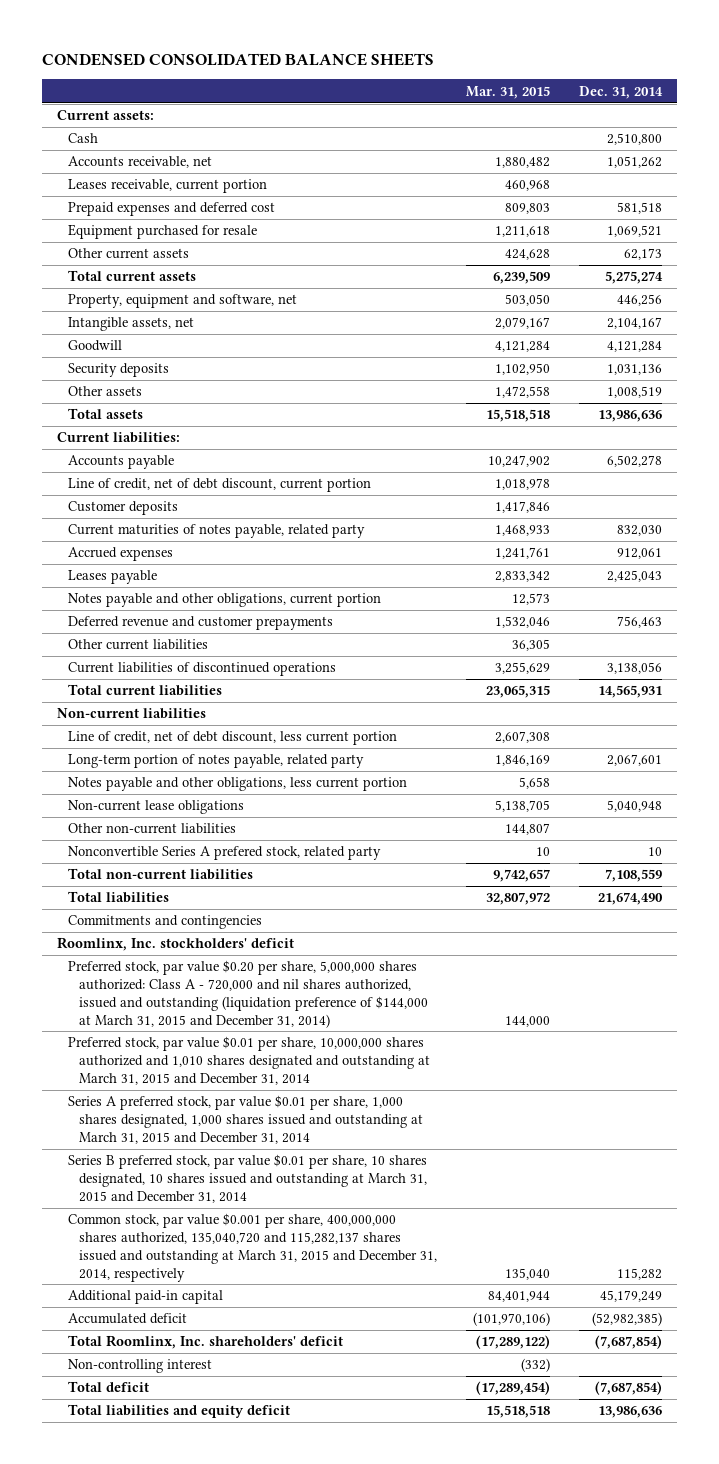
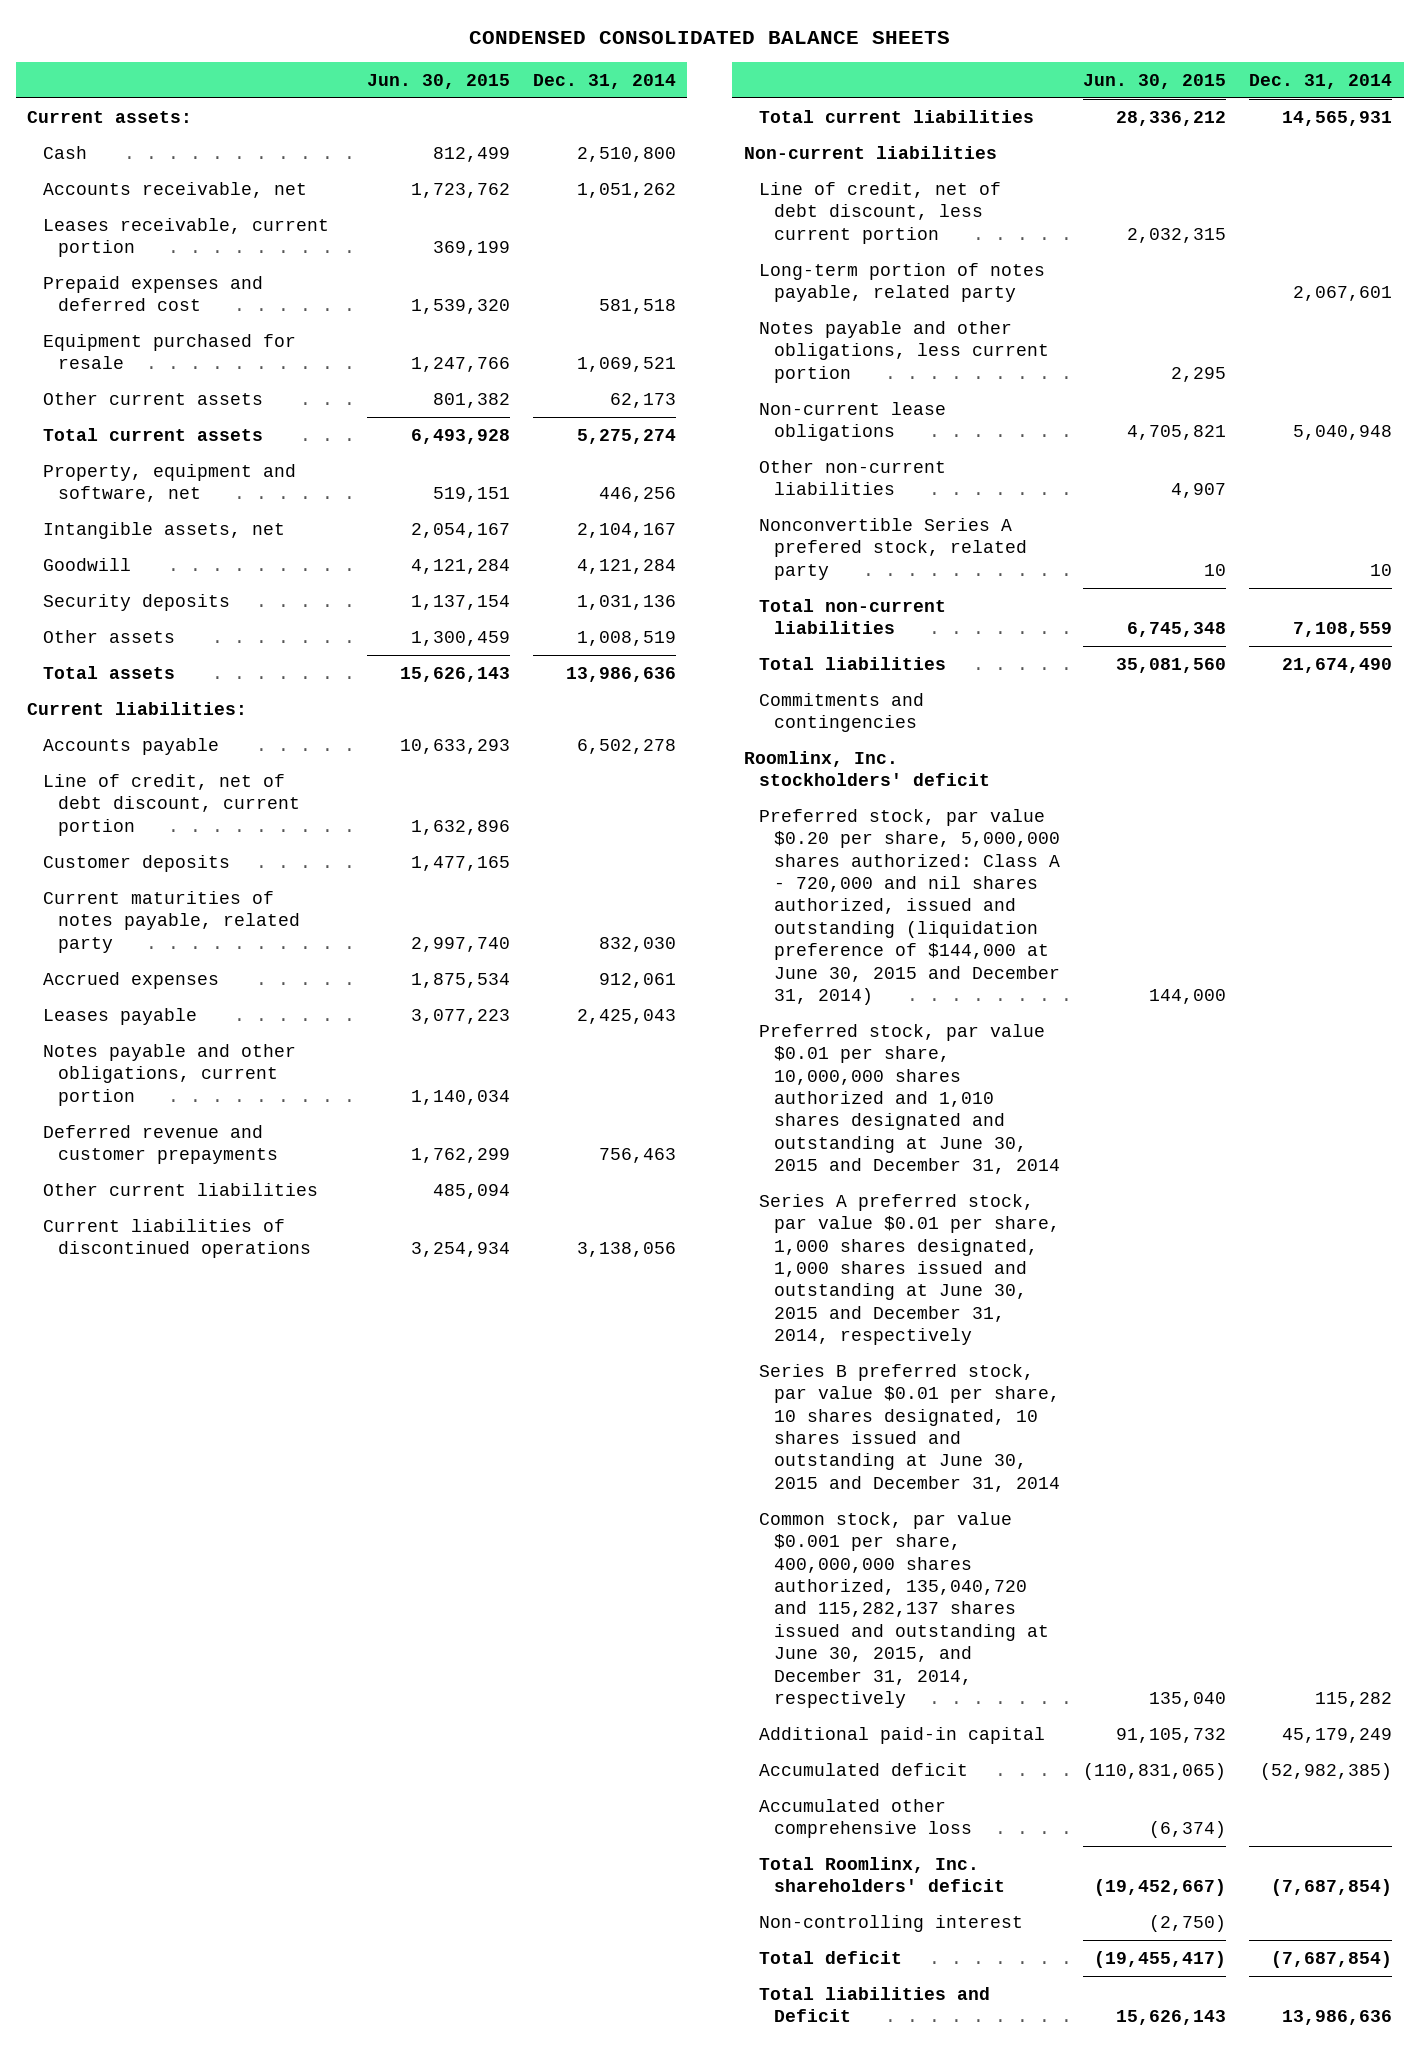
[465,85,550,99] Mar. 31, 2015 -> none
none -> [366,73,510,89] Jun. 30, 2015
[67,960,428,1028] Preferred stock, par value $0.20 per share, 5,000,000 shares authorized: Class A - 720,000 and nil shares authorized, issued and outstanding (liquidation preference of $144,000 at March 31, 2015 and December 31, 2014) -> [758,808,1061,1005] Preferred stock, par value $0.20 per share, 5,000,000 shares authorized: Class A - 720,000 and nil shares authorized, issued and outstanding (liquidation preference of $144,000 at June 30, 2015 and December 31, 2014)
[67,1036,430,1085] Preferred stock, par value $0.01 per share, 10,000,000 shares authorized and 1,010 shares designated and outstanding at March 31, 2015 and December 31, 2014 -> [758,1023,1061,1175] Preferred stock, par value $0.01 per share, 10,000,000 shares authorized and 1,010 shares designated and outstanding at June 30, 2015 and December 31, 2014
[67,1095,423,1144] Series A preferred stock, par value $0.01 per share, 1,000 shares designated, 1,000 shares issued and outstanding at March 31, 2015 and December 31, 2014 -> [758,1193,1061,1346] Series A preferred stock, par value $0.01 per share, 1,000 shares designated, 1,000 shares issued and outstanding at June 30, 2015 and December 31, 2014, respectively
[67,1154,427,1203] Series B preferred stock, par value $0.01 per share, 10 shares designated, 10 shares issued and outstanding at March 31, 2015 and December 31, 2014 -> [758,1363,1061,1492] Series B preferred stock, par value $0.01 per share, 10 shares designated, 10 shares issued and outstanding at June 30, 2015 and December 31, 2014
[67,1213,437,1282] Common stock, par value $0.001 per share, 400,000,000 shares authorized, 135,040,720 and 115,282,137 shares issued and outstanding at March 31, 2015 and December 31, 2014, respectively -> [758,1511,1050,1708] Common stock, par value $0.001 per share, 400,000,000 shares authorized, 135,040,720 and 115,282,137 shares issued and outstanding at June 30, 2015, and December 31, 2014, respectively
none -> [758,1798,973,1839] Accumulated other comprehensive loss
[67,1404,290,1419] Total liabilities and equity deficit -> [758,1986,990,2023] Total liabilities and Deficit

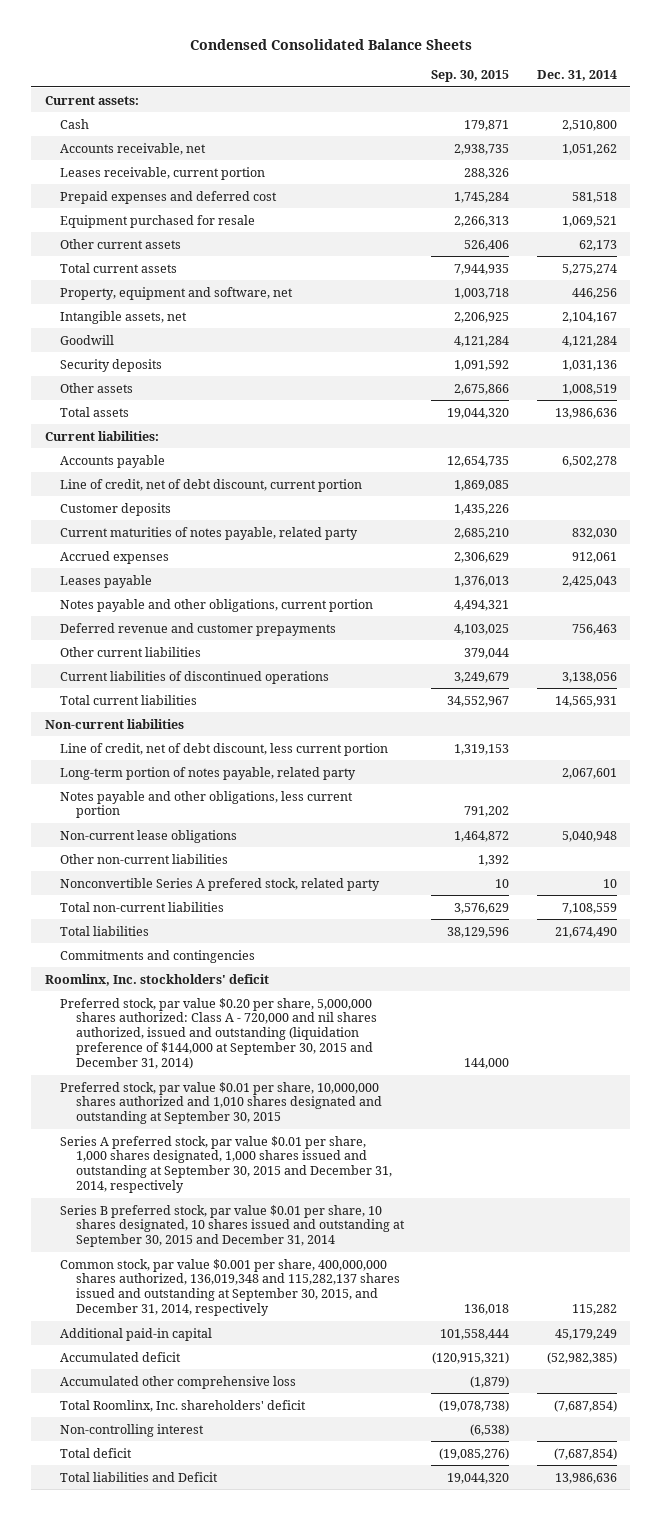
[468,30,950,44] CONDENSED CONSOLIDATED BALANCE SHEETS -> [189,39,472,51] Condensed Consolidated Balance Sheets
[366,73,510,89] Jun. 30, 2015 -> none
none -> [431,70,510,83] Sep. 30, 2015
[758,808,1061,1005] Preferred stock, par value $0.20 per share, 5,000,000 shares authorized: Class A - 720,000 and nil shares authorized, issued and outstanding (liquidation preference of $144,000 at June 30, 2015 and December 31, 2014) -> [60,997,378,1070] Preferred stock, par value $0.20 per share, 5,000,000 shares authorized: Class A - 720,000 and nil shares authorized, issued and outstanding (liquidation preference of $144,000 at September 30, 2015 and December 31, 2014)
[758,1023,1061,1175] Preferred stock, par value $0.01 per share, 10,000,000 shares authorized and 1,010 shares designated and outstanding at June 30, 2015 and December 31, 2014 -> [60,1081,383,1125] Preferred stock, par value $0.01 per share, 10,000,000 shares authorized and 1,010 shares designated and outstanding at September 30, 2015
[758,1193,1061,1346] Series A preferred stock, par value $0.01 per share, 1,000 shares designated, 1,000 shares issued and outstanding at June 30, 2015 and December 31, 2014, respectively -> [60,1135,393,1194] Series A preferred stock, par value $0.01 per share, 1,000 shares designated, 1,000 shares issued and outstanding at September 30, 2015 and December 31, 2014, respectively
[758,1363,1061,1492] Series B preferred stock, par value $0.01 per share, 10 shares designated, 10 shares issued and outstanding at June 30, 2015 and December 31, 2014 -> [60,1204,406,1248] Series B preferred stock, par value $0.01 per share, 10 shares designated, 10 shares issued and outstanding at September 30, 2015 and December 31, 2014
[758,1511,1050,1708] Common stock, par value $0.001 per share, 400,000,000 shares authorized, 135,040,720 and 115,282,137 shares issued and outstanding at June 30, 2015, and December 31, 2014, respectively -> [60,1258,401,1317] Common stock, par value $0.001 per share, 400,000,000 shares authorized, 136,019,348 and 115,282,137 shares issued and outstanding at September 30, 2015, and December 31, 2014, respectively

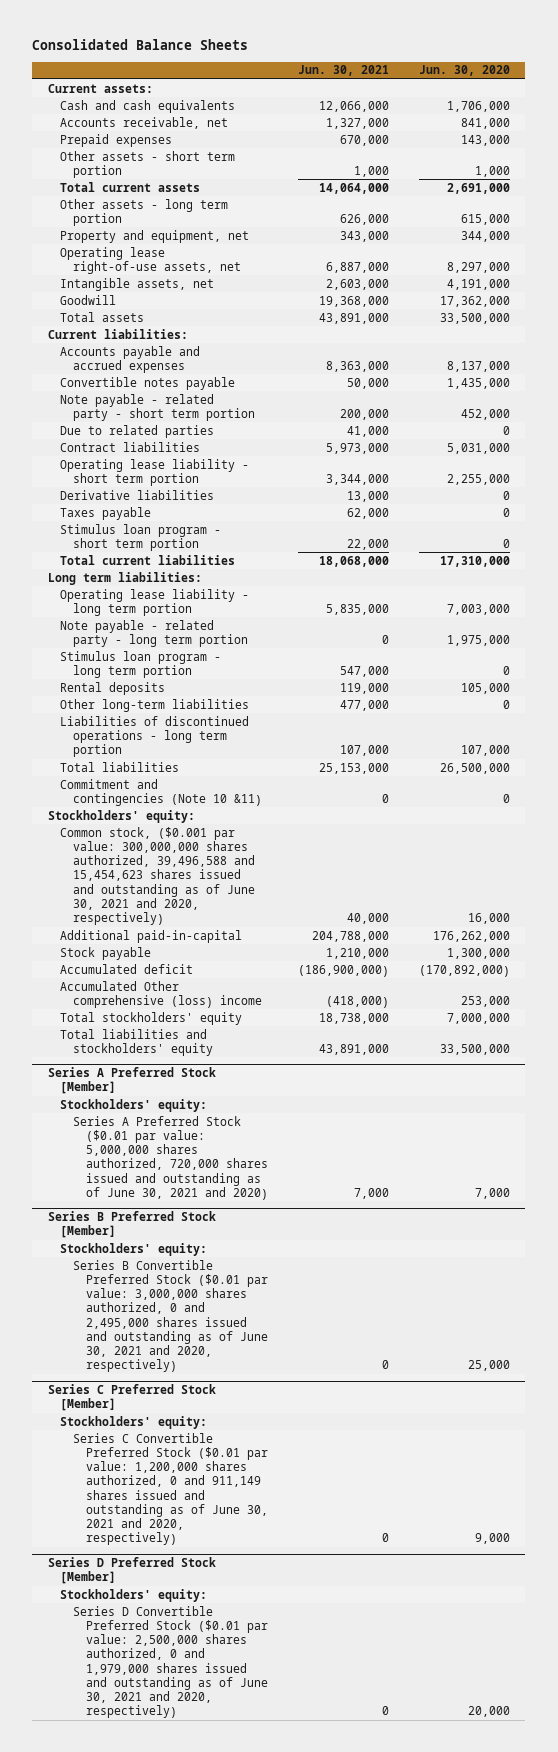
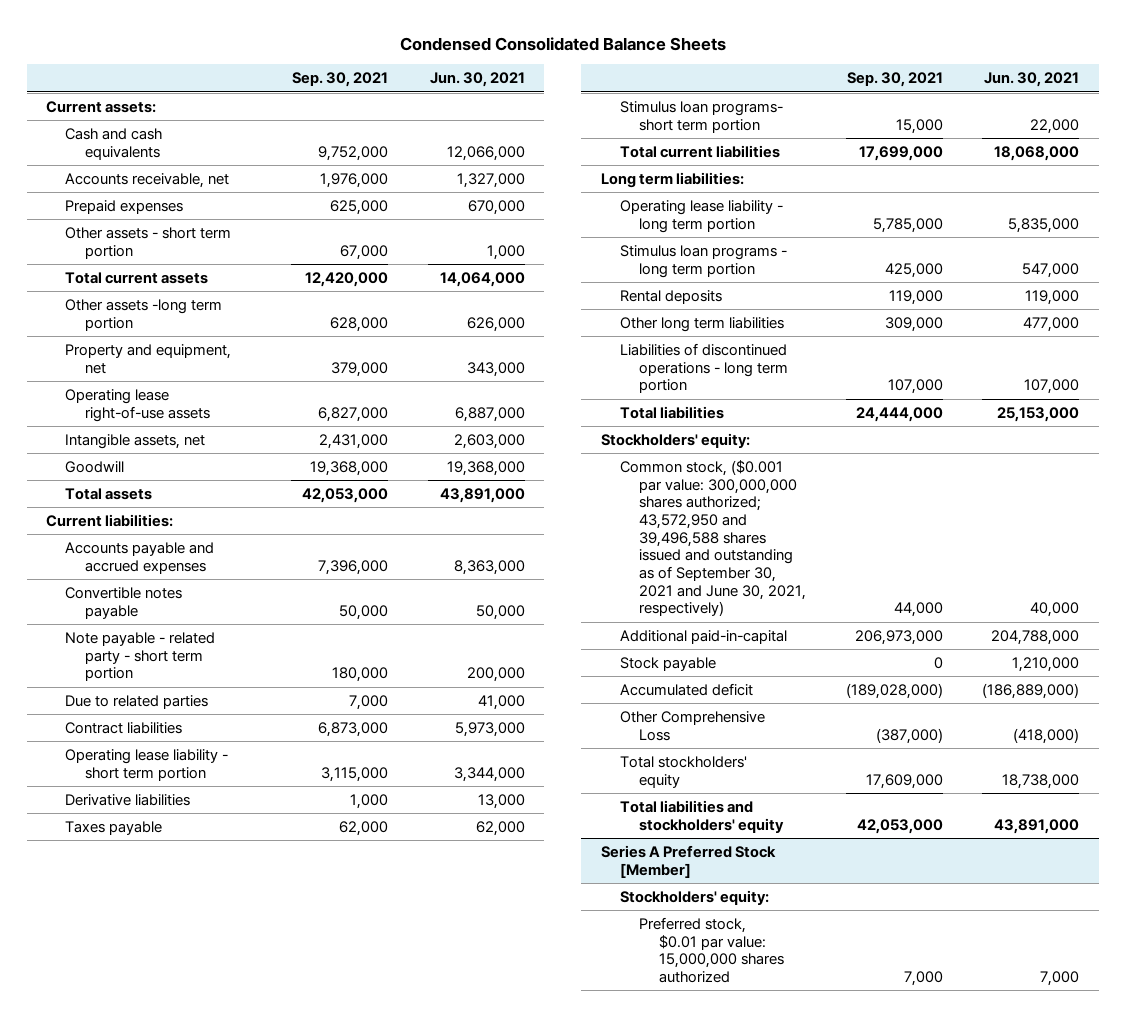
[32,39,249,51] Consolidated Balance Sheets -> [399,36,726,51] Condensed Consolidated Balance Sheets
[419,65,511,77] Jun. 30, 2020 -> none
none -> [292,72,389,88] Sep. 30, 2021
[60,198,229,226] Other assets - long term portion -> [65,298,223,331] Other assets -long term portion
[60,246,241,274] Operating lease right-of-use assets, net -> [65,388,210,422] Operating lease right-of-use assets
[60,523,222,551] Stimulus loan program - short term portion -> [620,100,784,133] Stimulus loan programs- short term portion
[60,619,248,647] Note payable - related party - long term portion -> none
[60,650,222,678] Stimulus loan program - long term portion -> [620,244,788,278] Stimulus loan programs - long term portion
[60,698,250,712] Other long-term liabilities -> [620,316,785,332] Other long term liabilities
[60,778,262,806] Commitment and contingencies (Note 10 &11) -> none
[60,826,255,926] Common stock, ($0.001 par value: 300,000,000 shares authorized, 39,496,588 and 15,454,623 shares issued and outstanding as of June 30, 2021 and 2020, respectively) -> [620,459,807,617] Common stock, ($0.001 par value: 300,000,000 shares authorized; 43,572,950 and 39,496,588 shares issued and outstanding as of September 30, 2021 and June 30, 2021, respectively)
[297,964,389,977] (186,900,000) -> [982,682,1080,699] (186,889,000)
[60,980,262,1008] Accumulated Other comprehensive (loss) income -> [620,710,766,741] Other Comprehensive Loss
[72,1115,268,1200] Series A Preferred Stock ($0.01 par value: 5,000,000 shares authorized, 720,000 shares issued and outstanding as of June 30, 2021 and 2020) -> none
[47,1210,216,1239] Series B Preferred Stock [Member] -> none
[60,1242,208,1256] Stockholders' equity: -> none
[72,1259,268,1373] Series B Convertible Preferred Stock ($0.01 par value: 3,000,000 shares authorized, 0 and 2,495,000 shares issued and outstanding as of June 30, 2021 and 2020, respectively) -> none
[47,1383,216,1412] Series C Preferred Stock [Member] -> none
[60,1415,208,1429] Stockholders' equity: -> none
[72,1432,268,1546] Series C Convertible Preferred Stock ($0.01 par value: 1,200,000 shares authorized, 0 and 911,149 shares issued and outstanding as of June 30, 2021 and 2020, respectively) -> none
[47,1556,216,1585] Series D Preferred Stock [Member] -> none
[60,1588,208,1602] Stockholders' equity: -> none
[72,1605,268,1719] Series D Convertible Preferred Stock ($0.01 par value: 2,500,000 shares authorized, 0 and 1,979,000 shares issued and outstanding as of June 30, 2021 and 2020, respectively) -> none
none -> [639,916,784,983] Preferred stock, $0.01 par value: 15,000,000 shares authorized

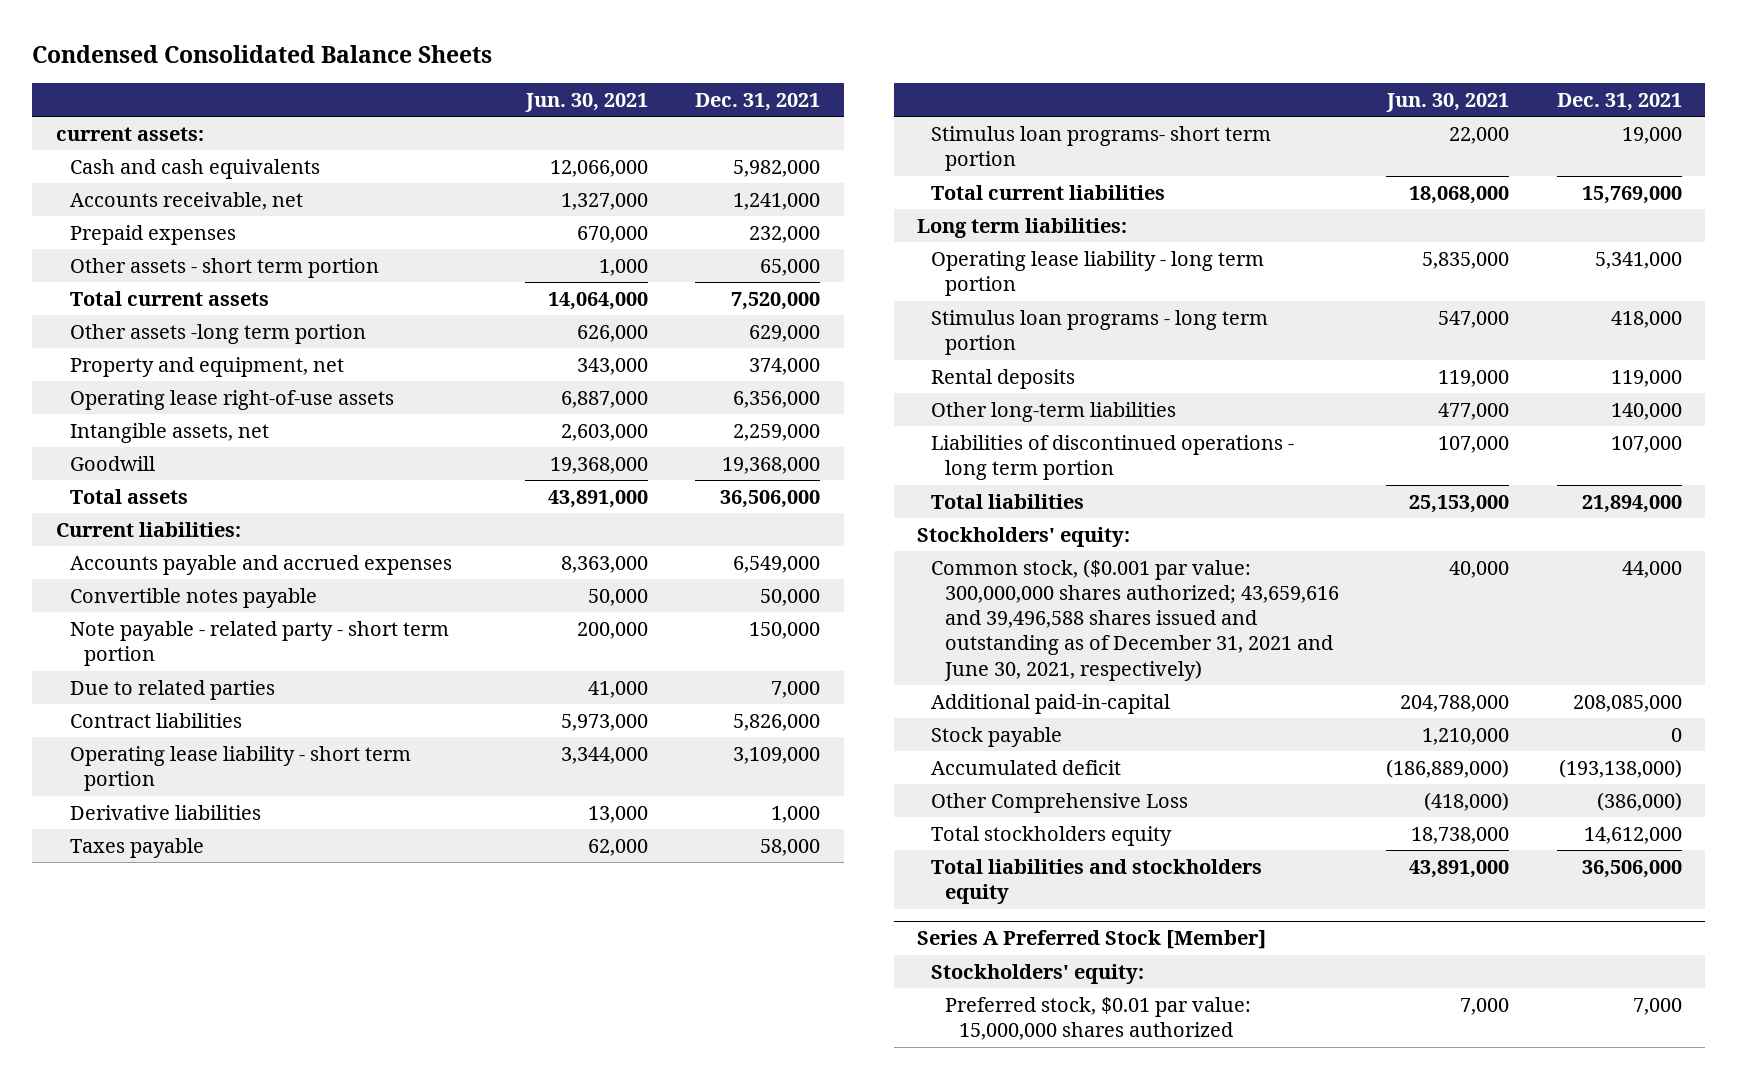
[292,72,389,88] Sep. 30, 2021 -> none
none -> [694,92,820,111] Dec. 31, 2021
[46,100,157,113] Current assets: -> [55,126,204,141] current assets:
[620,316,785,332] Other long term liabilities -> [931,401,1177,422] Other long-term liabilities
[620,459,807,617] Common stock, ($0.001 par value: 300,000,000 shares authorized; 43,572,950 and 39,496,588 shares issued and outstanding as of September 30, 2021 and June 30, 2021, respectively) -> [931,558,1340,681] Common stock, ($0.001 par value: 300,000,000 shares authorized; 43,659,616 and 39,496,588 shares issued and outstanding as of December 31, 2021 and June 30, 2021, respectively)
[620,755,748,788] Total stockholders' equity -> [931,825,1173,846] Total stockholders equity
[620,799,785,833] Total liabilities and stockholders' equity -> [931,858,1263,905] Total liabilities and stockholders equity

